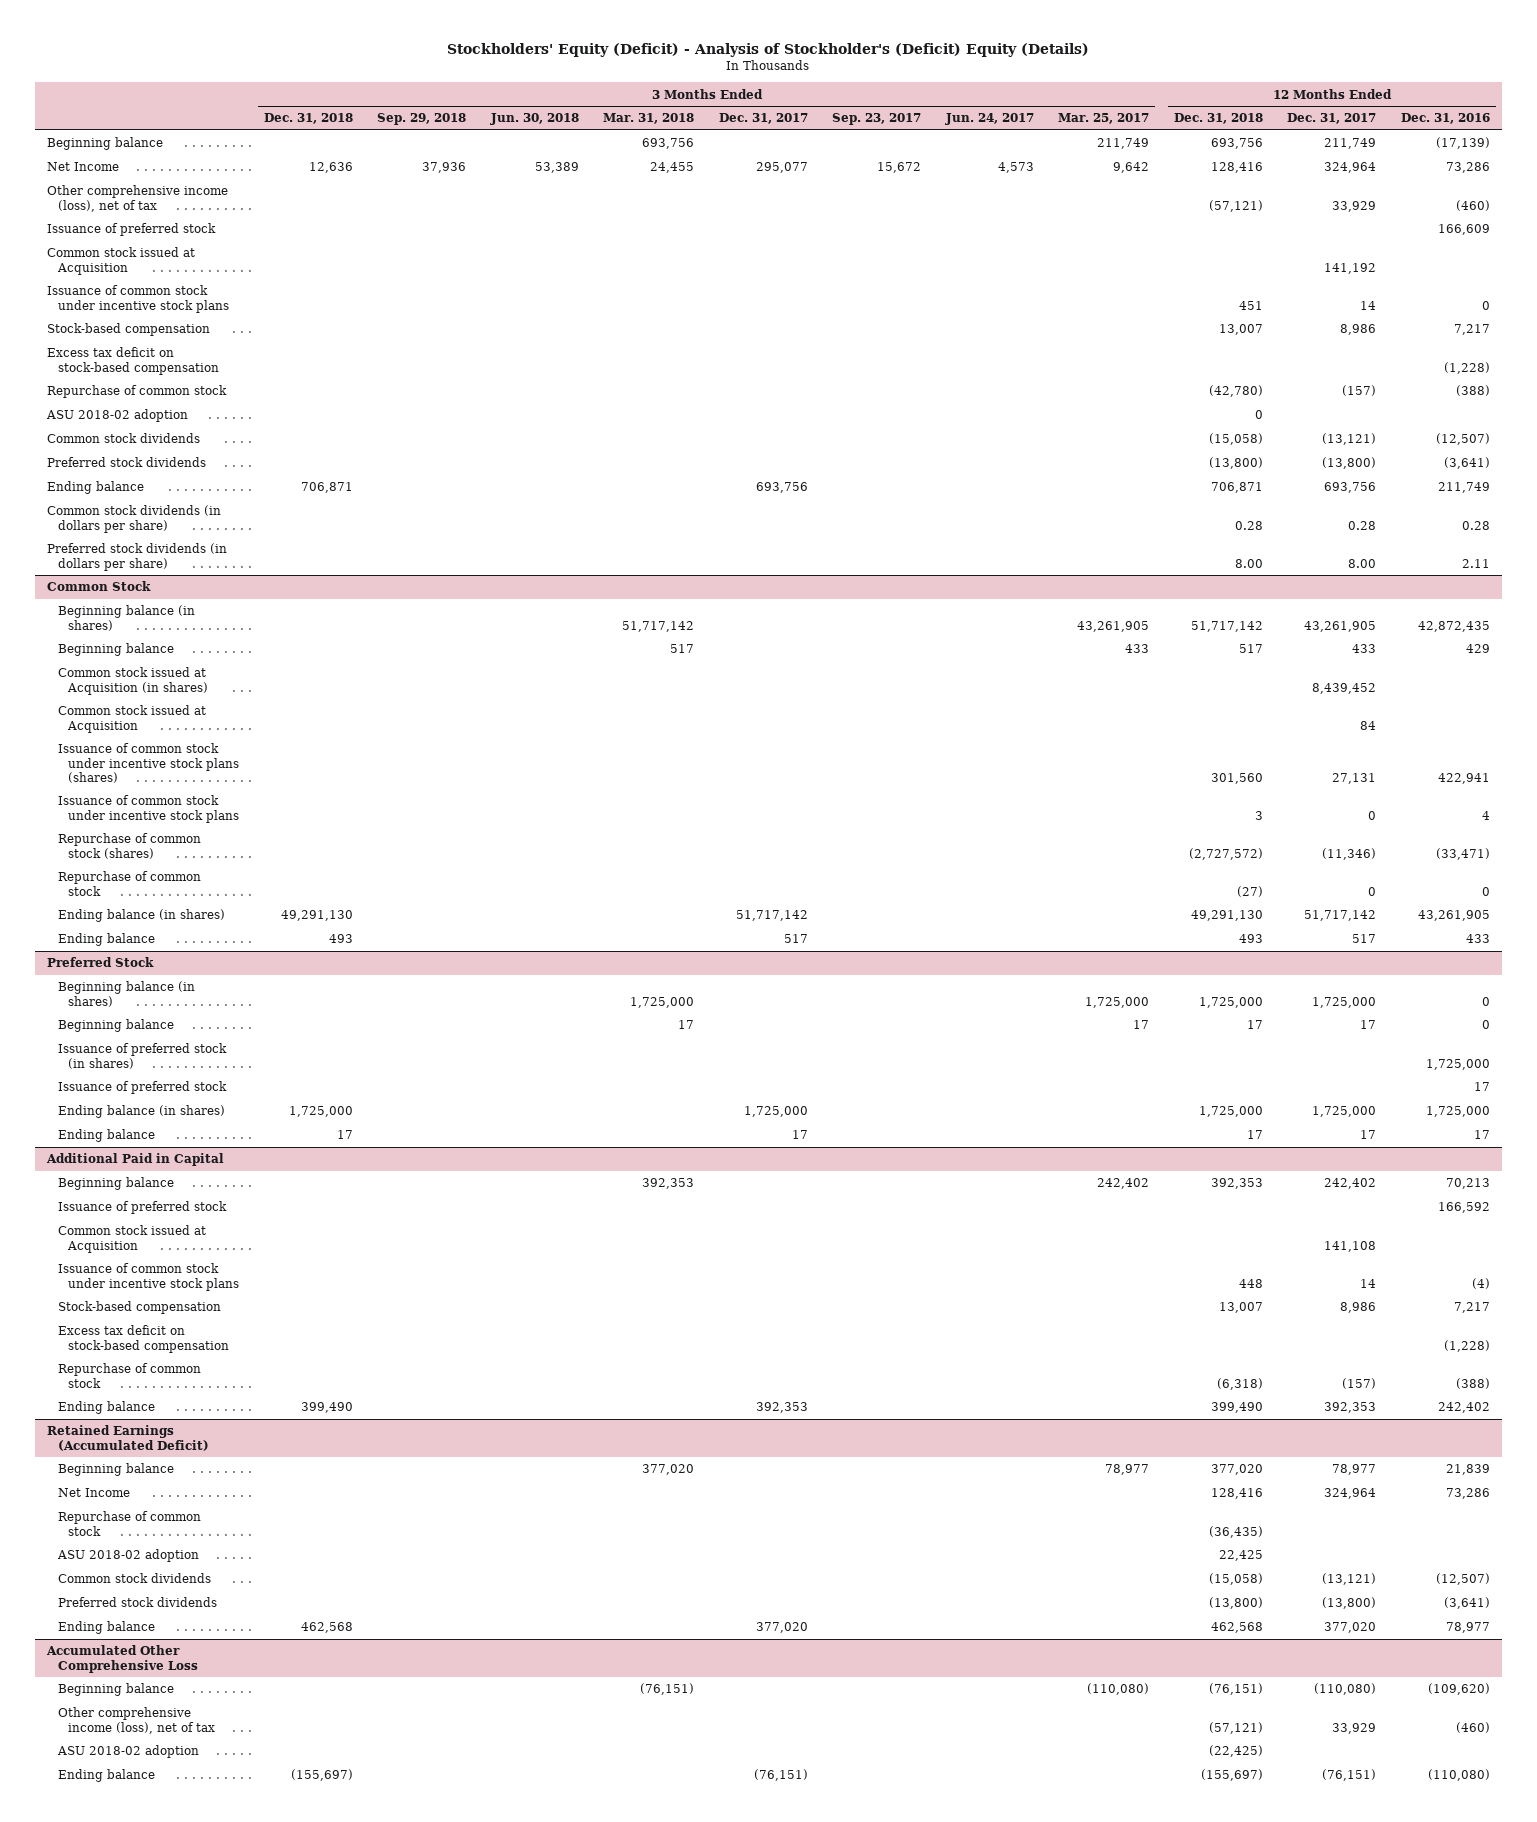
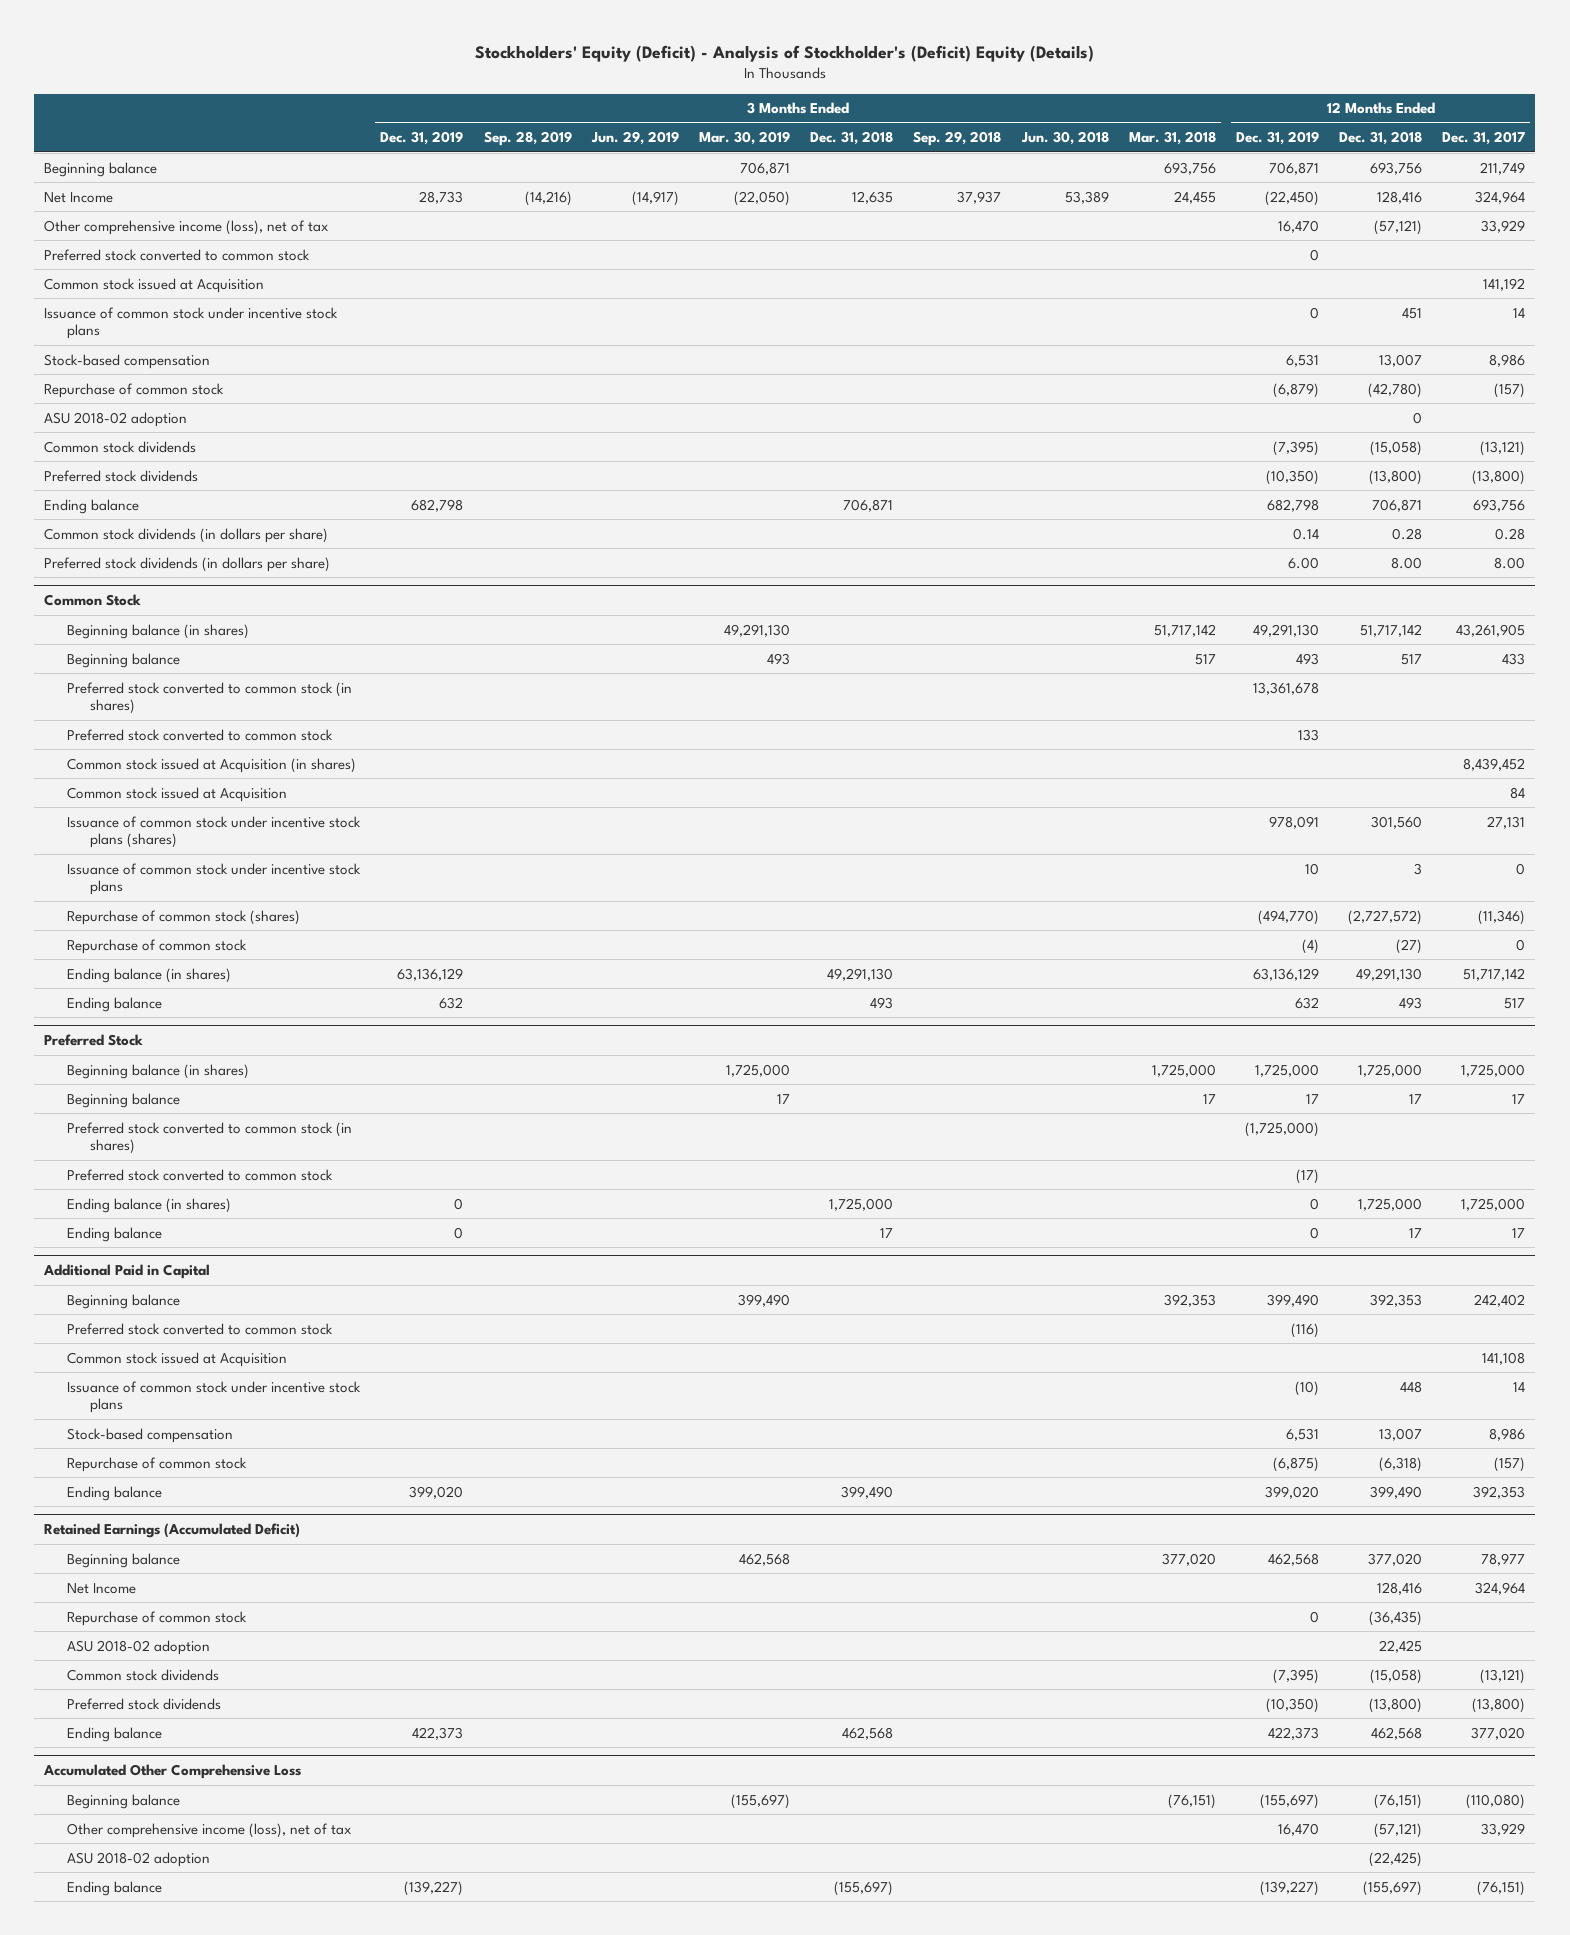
[718,113,808,125] Dec. 31, 2017 -> none
[832,113,922,126] Sep. 23, 2017 -> none
[944,113,1034,126] Jun. 24, 2017 -> none
[1058,113,1150,125] Mar. 25, 2017 -> none
[1400,113,1490,125] Dec. 31, 2016 -> none
none -> [380,131,464,146] Dec. 31, 2019
none -> [483,131,572,147] Sep. 28, 2019
none -> [590,131,679,146] Jun. 29, 2019
none -> [698,131,790,146] Mar. 30, 2019
none -> [1235,131,1319,146] Dec. 31, 2019
[308,162,353,174] 12,636 -> [852,190,894,204] 12,635
[422,162,467,174] 37,936 -> [957,190,1002,204] 37,937
[46,223,216,237] Issuance of preferred stock -> none
none -> [44,248,311,261] Preferred stock converted to common stock
[46,347,219,375] Excess tax deficit on stock-based compensation -> none
none -> [67,681,353,715] Preferred stock converted to common stock (in shares)
none -> [67,728,334,741] Preferred stock converted to common stock
[57,1043,227,1069] Issuance of preferred stock (in shares) -> none
[57,1081,227,1095] Issuance of preferred stock -> none
none -> [67,1121,353,1155] Preferred stock converted to common stock (in shares)
none -> [67,1168,334,1181] Preferred stock converted to common stock
[57,1201,227,1215] Issuance of preferred stock -> none
none -> [67,1322,334,1335] Preferred stock converted to common stock
[57,1325,230,1353] Excess tax deficit on stock-based compensation -> none

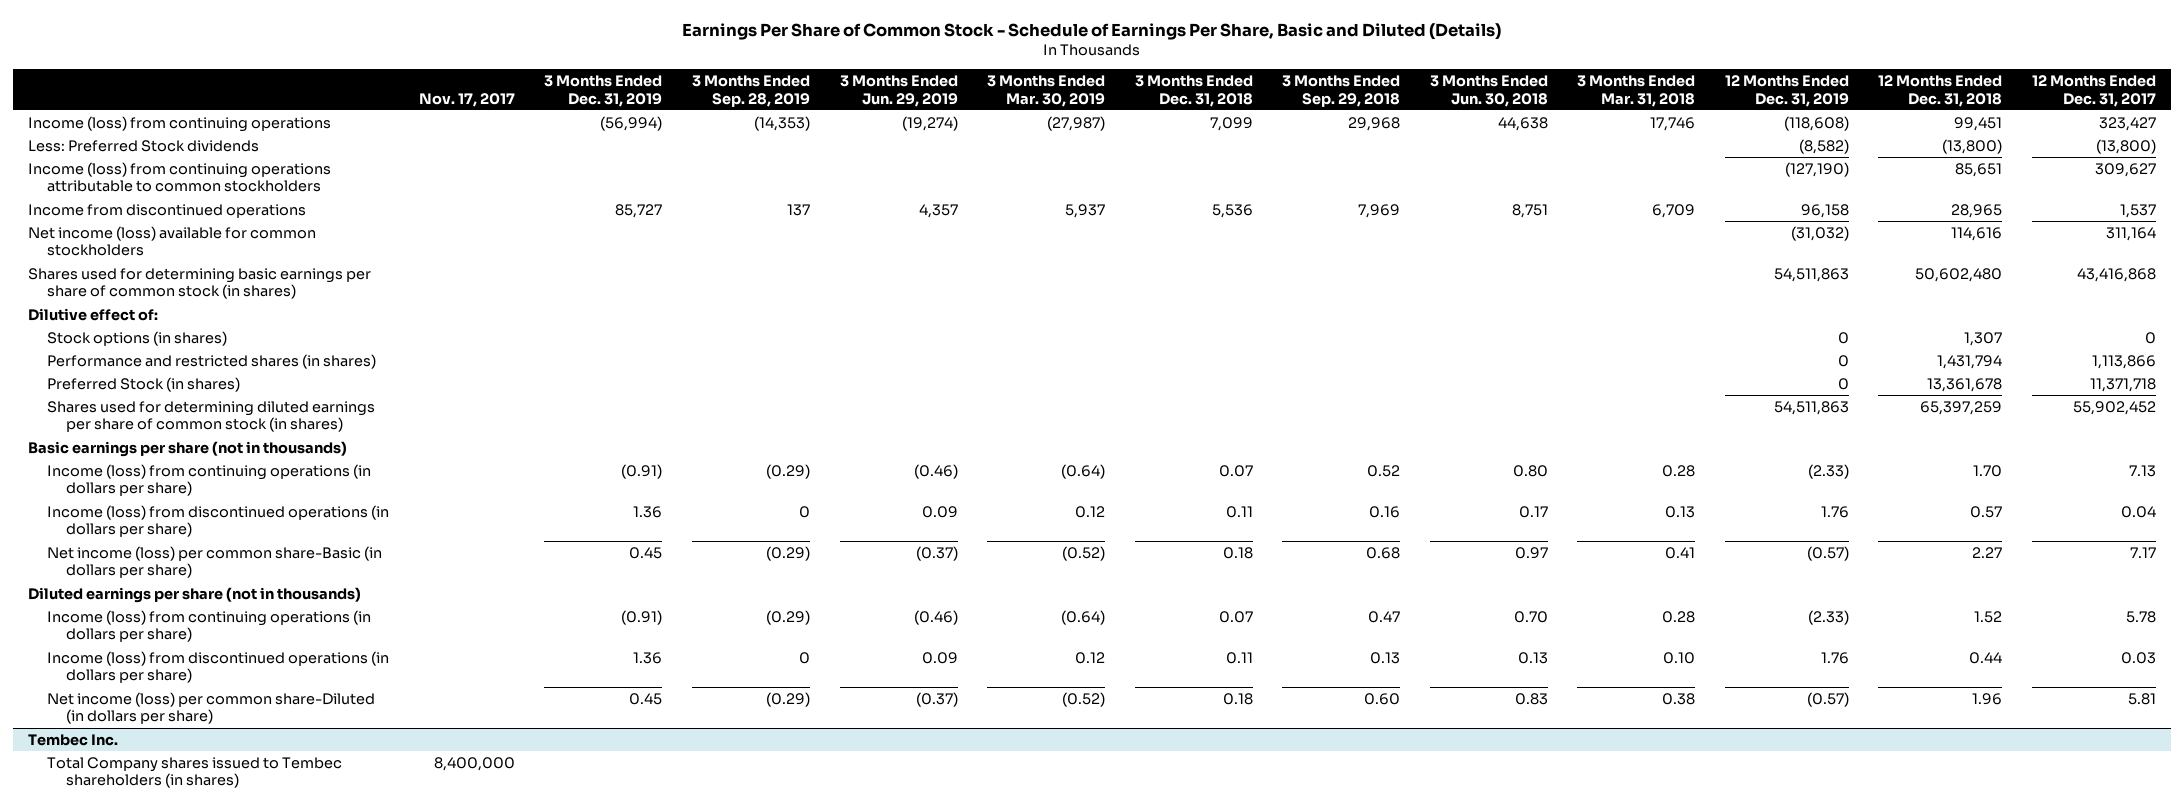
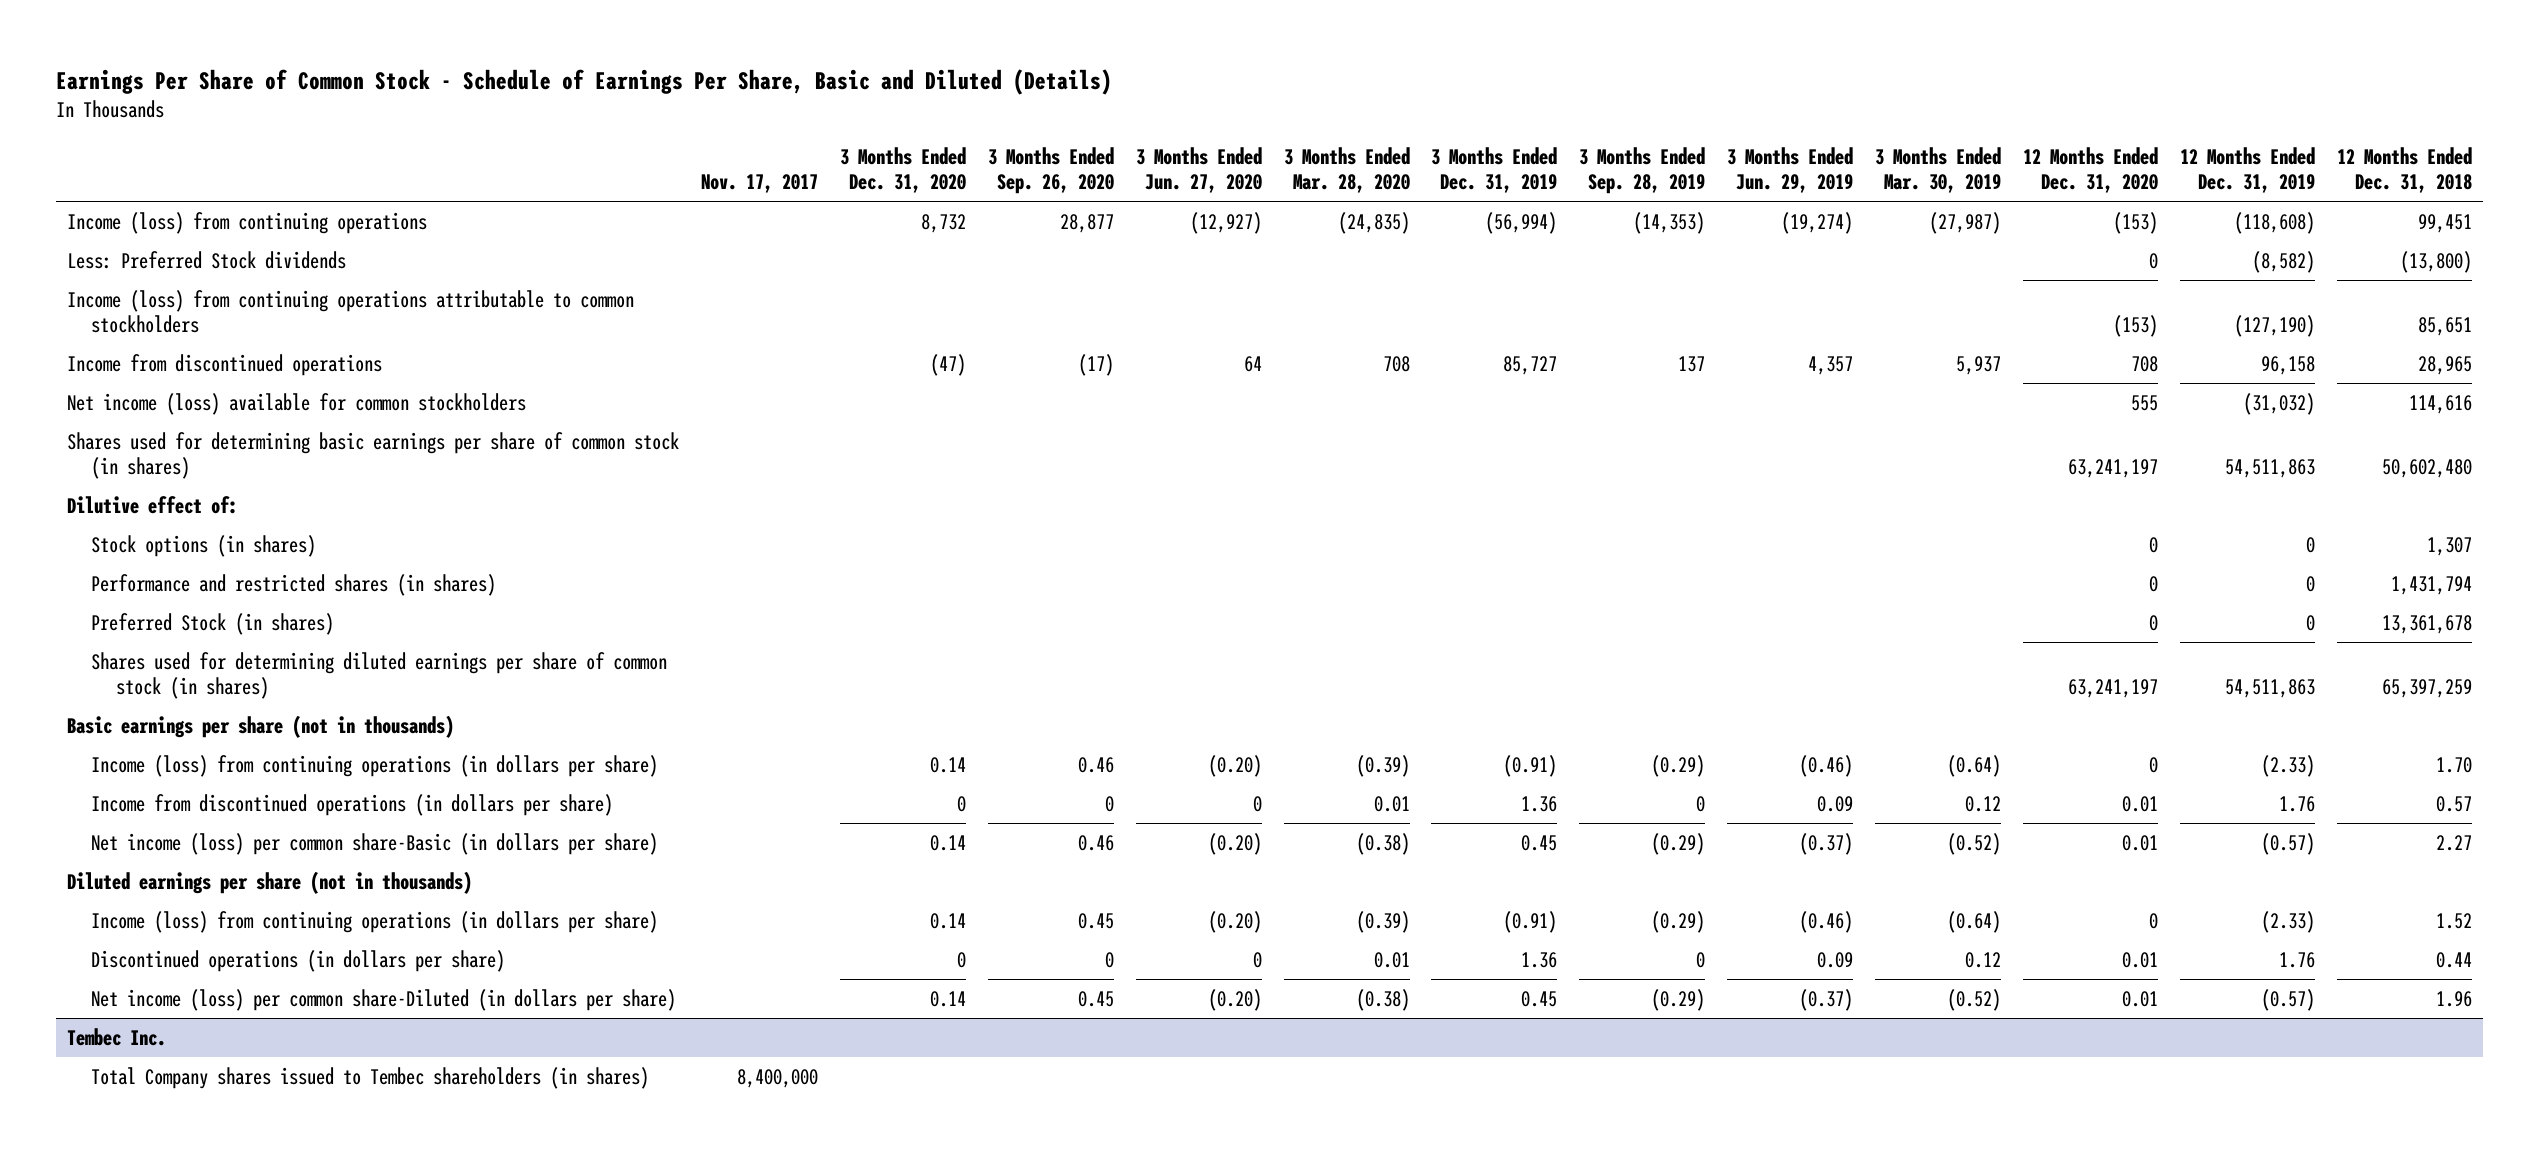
[1134,75,1253,107] 3 Months Ended Dec. 31, 2018 -> none
[1282,75,1401,107] 3 Months Ended Sep. 29, 2018 -> none
[1429,75,1548,107] 3 Months Ended Jun. 30, 2018 -> none
[1577,75,1696,107] 3 Months Ended Mar. 31, 2018 -> none
[2032,75,2157,107] 12 Months Ended Dec. 31, 2017 -> none
none -> [839,147,966,194] 3 Months Ended Dec. 31, 2020
none -> [987,147,1114,195] 3 Months Ended Sep. 26, 2020
none -> [1135,147,1262,194] 3 Months Ended Jun. 27, 2020
none -> [1283,147,1410,194] 3 Months Ended Mar. 28, 2020
none -> [2022,147,2158,194] 12 Months Ended Dec. 31, 2020
[47,504,390,538] Income (loss) from discontinued operations (in dollars per share) -> [91,793,614,816] Income from discontinued operations (in dollars per share)
[47,650,390,684] Income (loss) from discontinued operations (in dollars per share) -> [91,949,506,972] Discontinued operations (in dollars per share)

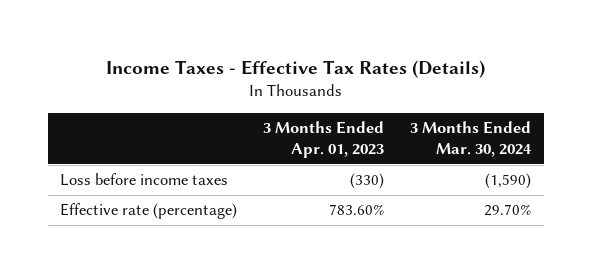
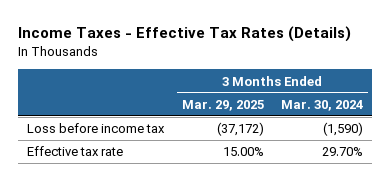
[263,121,385,159] 3 Months Ended Apr. 01, 2023 -> none
none -> [181,99,264,111] Mar. 29, 2025
[60,173,229,187] Loss before income taxes -> [26,123,165,134] Loss before income tax
[60,203,238,220] Effective rate (percentage) -> [26,146,123,157] Effective tax rate

